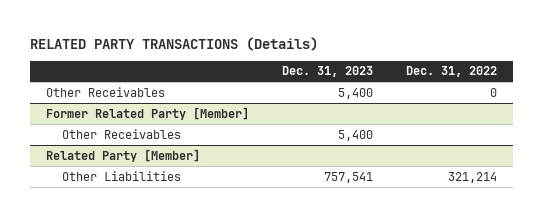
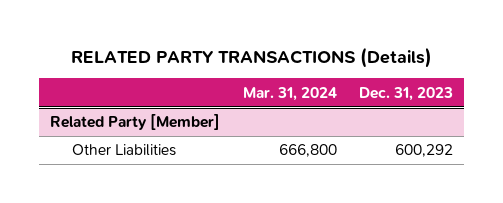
[405,66,497,78] Dec. 31, 2022 -> none
none -> [242,86,337,101] Mar. 31, 2024
[46,86,166,97] Other Receivables -> none
[46,106,250,120] Former Related Party [Member] -> none
[61,128,181,139] Other Receivables -> none
[324,171,374,183] 757,541 -> [394,144,453,158] 600,292

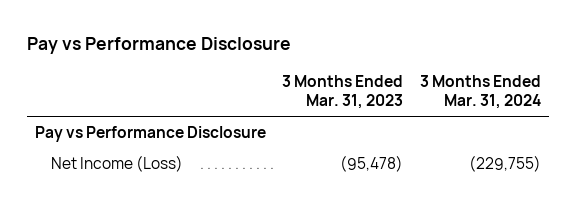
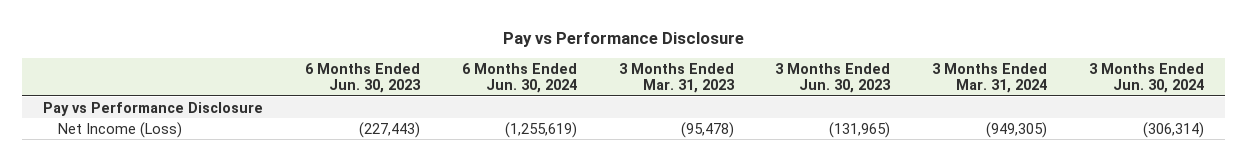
none -> [304,62,421,94] 6 Months Ended Jun. 30, 2023
none -> [461,62,577,94] 6 Months Ended Jun. 30, 2024
none -> [775,62,892,94] 3 Months Ended Jun. 30, 2023
none -> [1089,62,1205,94] 3 Months Ended Jun. 30, 2024
[469,155,542,173] (229,755) -> [986,121,1048,138] (949,305)

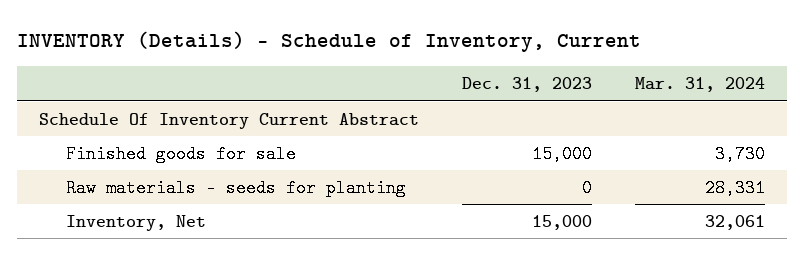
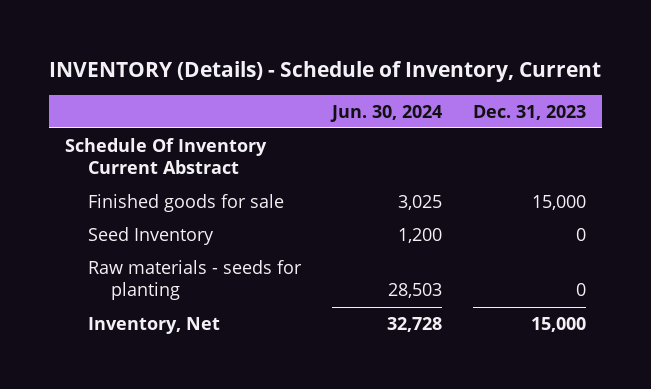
[635,77,766,93] Mar. 31, 2024 -> none
none -> [329,104,442,122] Jun. 30, 2024
none -> [87,226,214,245] Seed Inventory

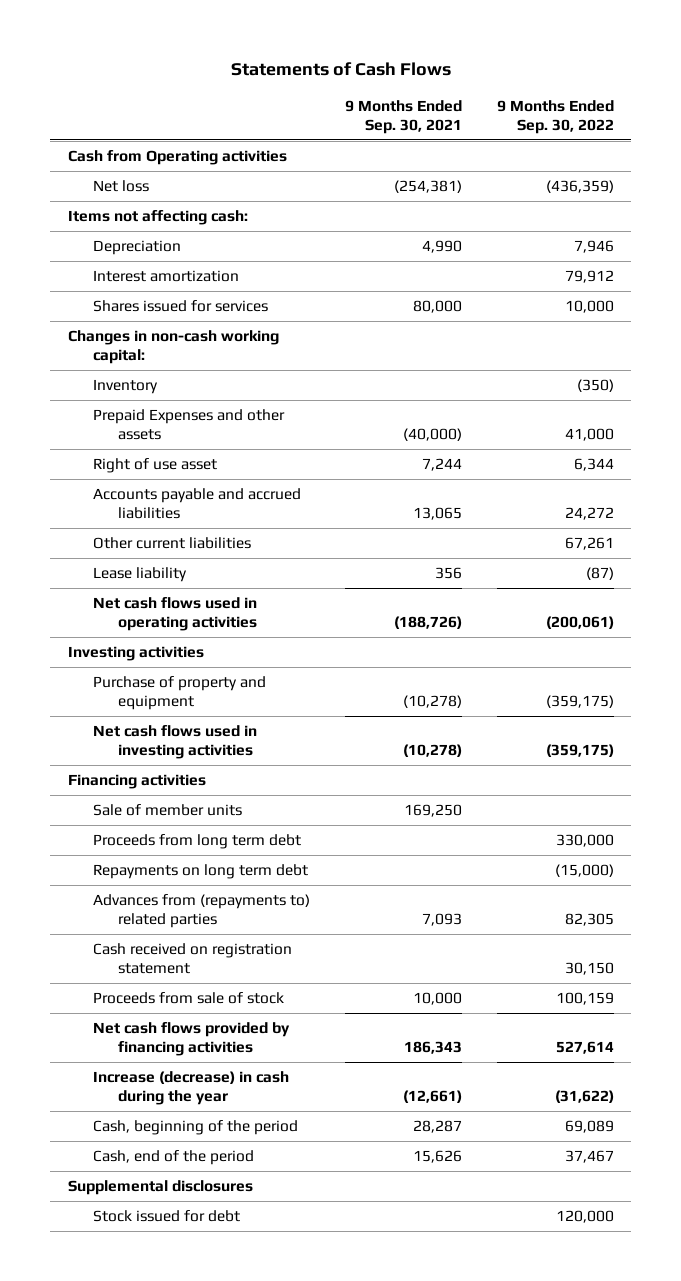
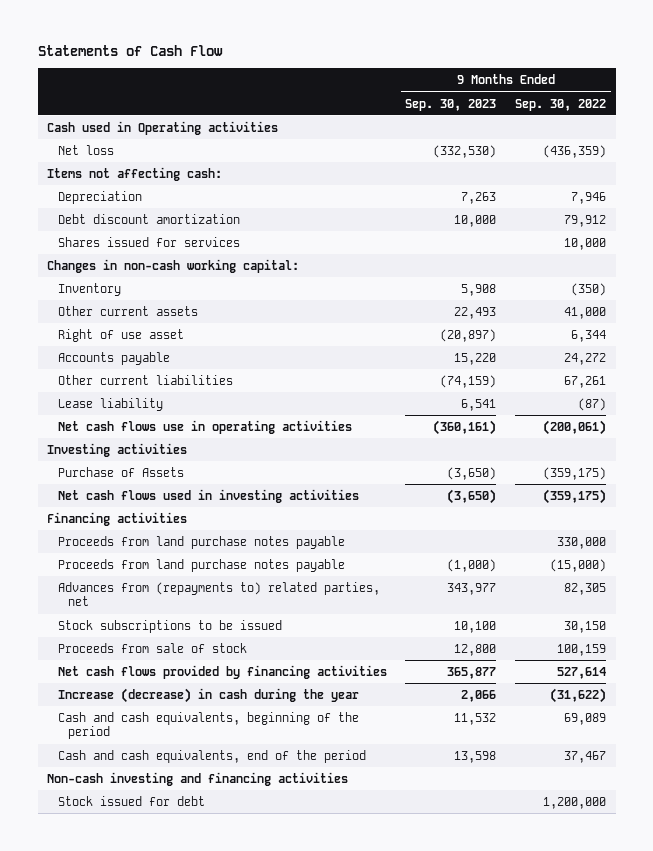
[230,61,451,76] Statements of Cash Flows -> [37,45,223,57] Statements of Cash Flow
[344,99,462,134] 9 Months Ended Sep. 30, 2021 -> none
none -> [405,98,497,111] Sep. 30, 2023
[67,150,287,166] Cash from Operating activities -> [46,120,278,135] Cash used in Operating activities
[92,270,239,283] Interest amortization -> [57,213,240,224] Debt discount amortization
[92,409,285,441] Prepaid Expenses and other assets -> none
none -> [57,305,198,316] Other current assets
[92,488,301,520] Accounts payable and accrued liabilities -> [57,351,170,365] Accounts payable
[92,597,257,632] Net cash flows used in operating activities -> [57,419,352,434] Net cash flows use in operating activities
[92,676,266,711] Purchase of property and equipment -> [57,466,184,477] Purchase of Assets
[92,804,242,817] Sale of member units -> none
[92,834,301,850] Proceeds from long term debt -> [57,535,345,549] Proceeds from land purchase notes payable
[92,864,308,880] Repayments on long term debt -> [57,558,345,572] Proceeds from land purchase notes payable
[92,894,310,929] Advances from (repayments to) related parties -> [57,581,380,607] Advances from (repayments to) related parties, net
[92,943,292,975] Cash received on registration statement -> [57,619,282,633] Stock subscriptions to be issued
[67,1180,253,1196] Supplemental disclosures -> none
[92,1120,298,1136] Cash, beginning of the period -> [57,711,359,740] Cash and cash equivalents, beginning of the period
[92,1150,254,1166] Cash, end of the period -> [57,749,366,763] Cash and cash equivalents, end of the period
none -> [46,771,348,786] Non-cash investing and financing activities
[555,1210,614,1224] 120,000 -> [543,796,607,809] 1,200,000

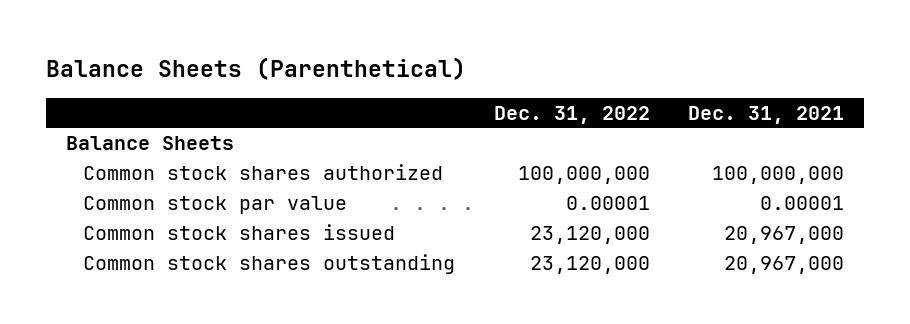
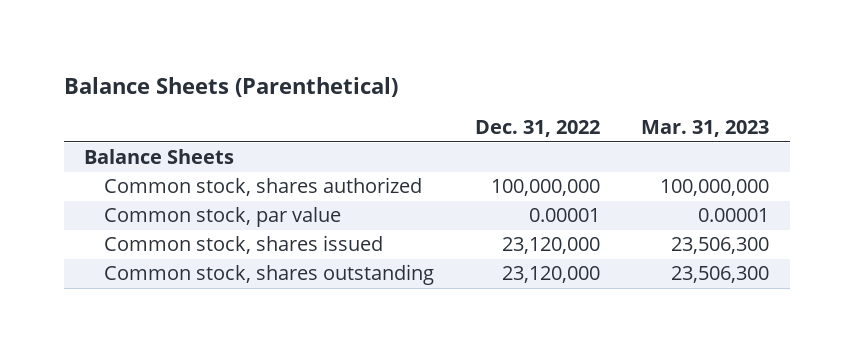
[688,105,845,124] Dec. 31, 2021 -> none
none -> [641,120,770,138] Mar. 31, 2023
[82,164,443,181] Common stock shares authorized -> [104,177,423,197] Common stock, shares authorized
[82,196,347,215] Common stock par value -> [104,207,342,228] Common stock, par value
[82,224,395,241] Common stock shares issued -> [104,235,384,255] Common stock, shares issued
[82,254,455,275] Common stock shares outstanding -> [104,264,435,286] Common stock, shares outstanding

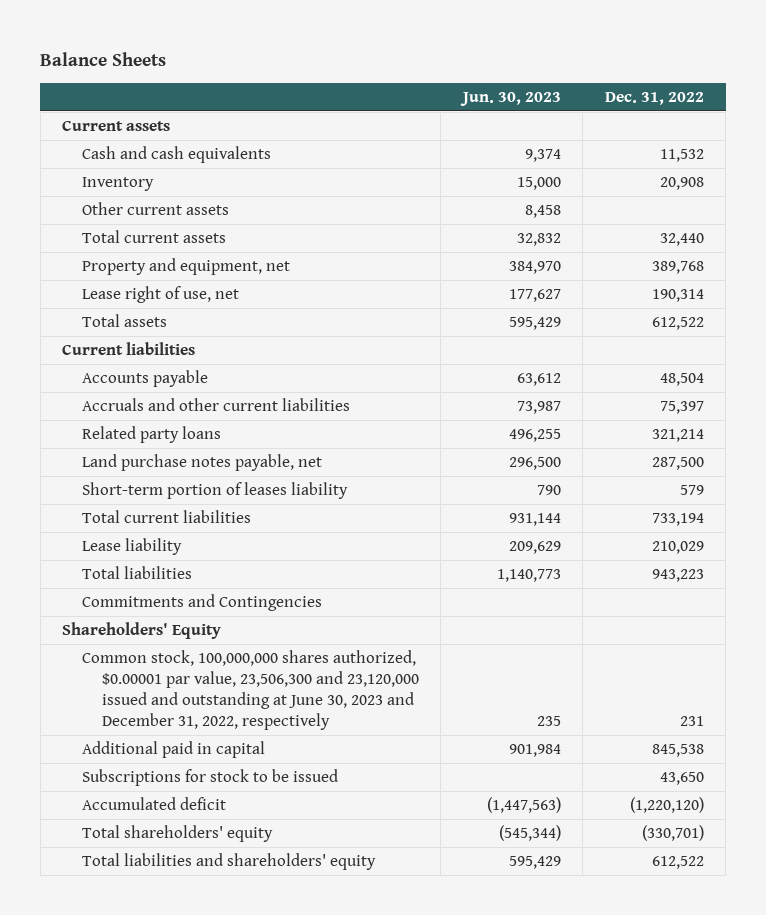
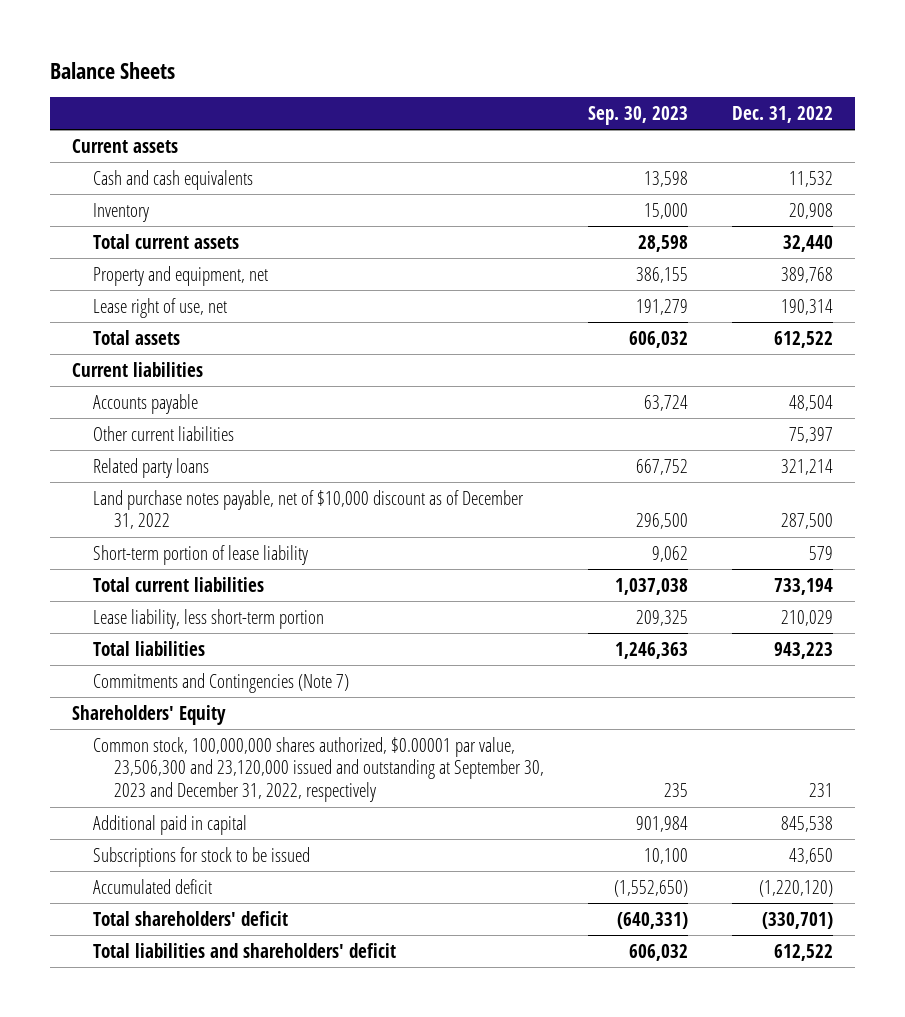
[459,92,561,107] Jun. 30, 2023 -> none
none -> [588,105,689,125] Sep. 30, 2023
[81,202,229,216] Other current assets -> none
[81,398,350,412] Accruals and other current liabilities -> [92,425,234,441] Other current liabilities
[81,454,322,472] Land purchase notes payable, net -> [92,489,524,530] Land purchase notes payable, net of $10,000 discount as of December 31, 2022
[81,482,348,500] Short-term portion of leases liability -> [92,544,308,565] Short-term portion of lease liability
[81,538,182,556] Lease liability -> [92,608,324,629] Lease liability, less short-term portion
[81,594,322,612] Commitments and Contingencies -> [92,672,349,693] Commitments and Contingencies (Note 7)
[81,650,419,731] Common stock, 100,000,000 shares authorized, $0.00001 par value, 23,506,300 and 23,120,000 issued and outstanding at June 30, 2023 and December 31, 2022, respectively -> [92,736,545,803] Common stock, 100,000,000 shares authorized, $0.00001 par value, 23,506,300 and 23,120,000 issued and outstanding at September 30, 2023 and December 31, 2022, respectively
[81,825,273,843] Total shareholders' equity -> [92,910,288,926] Total shareholders' deficit
[81,853,376,871] Total liabilities and shareholders' equity -> [92,942,396,958] Total liabilities and shareholders' deficit

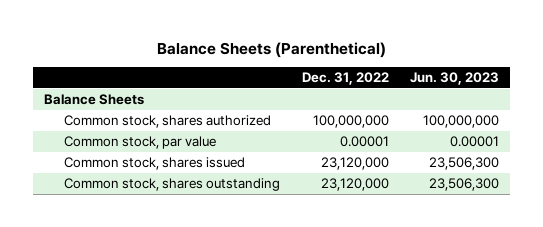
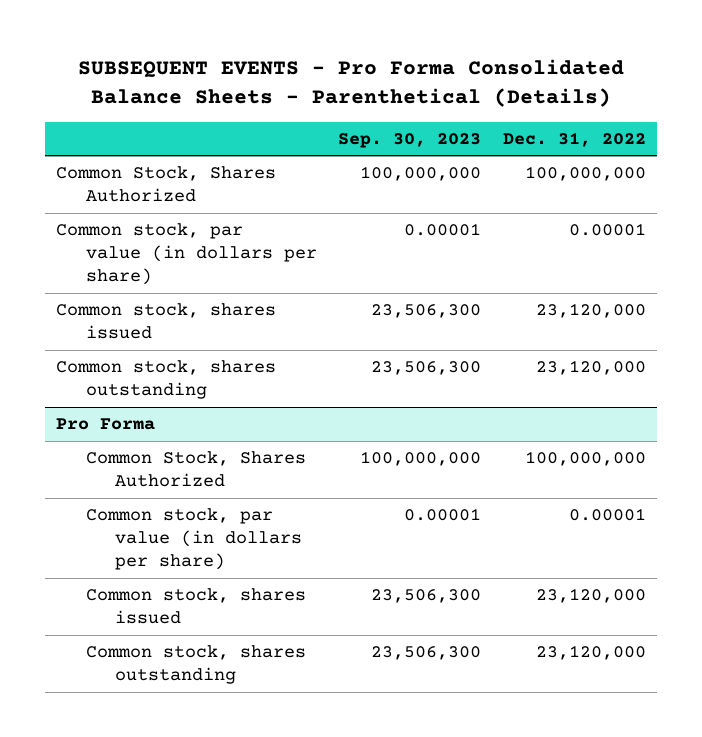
[156,41,386,58] Balance Sheets (Parenthetical) -> [78,59,625,108] SUBSEQUENT EVENTS - Pro Forma Consolidated Balance Sheets - Parenthetical (Details)
[410,72,500,86] Jun. 30, 2023 -> none
none -> [338,132,482,148] Sep. 30, 2023
[43,94,144,106] Balance Sheets -> none
[63,115,271,129] Common stock, shares authorized -> [56,166,277,203] Common Stock, Shares Authorized
[63,136,216,150] Common stock, par value -> [56,223,317,286] Common stock, par value (in dollars per share)
none -> [56,418,156,431] Pro Forma
none -> [85,451,306,488] Common Stock, Shares Authorized
none -> [85,508,303,571] Common stock, par value (in dollars per share)
none -> [85,588,306,625] Common stock, shares issued
none -> [85,645,306,685] Common stock, shares outstanding

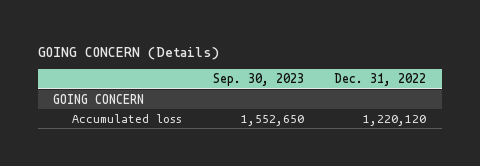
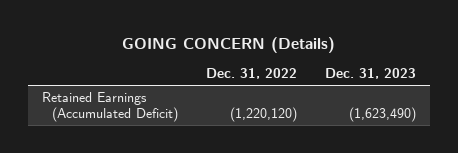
[212,73,304,87] Sep. 30, 2023 -> none
none -> [325,68,417,80] Dec. 31, 2023
[53,93,145,104] GOING CONCERN -> none
[72,113,183,123] Accumulated loss -> [42,92,178,123] Retained Earnings (Accumulated Deficit)
[363,114,427,126] 1,220,120 -> [229,107,297,123] (1,220,120)

